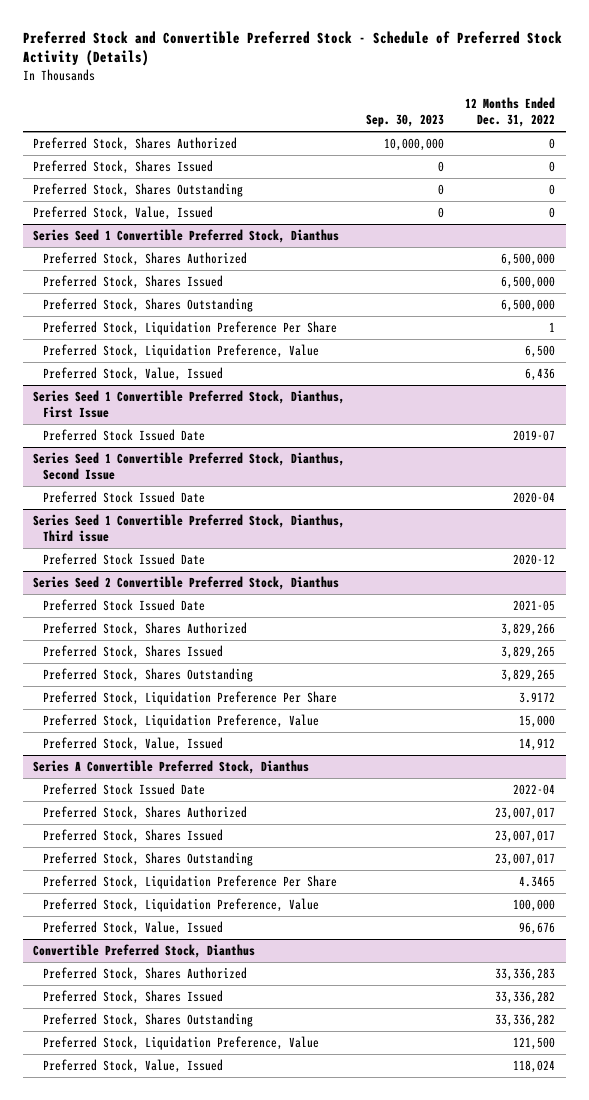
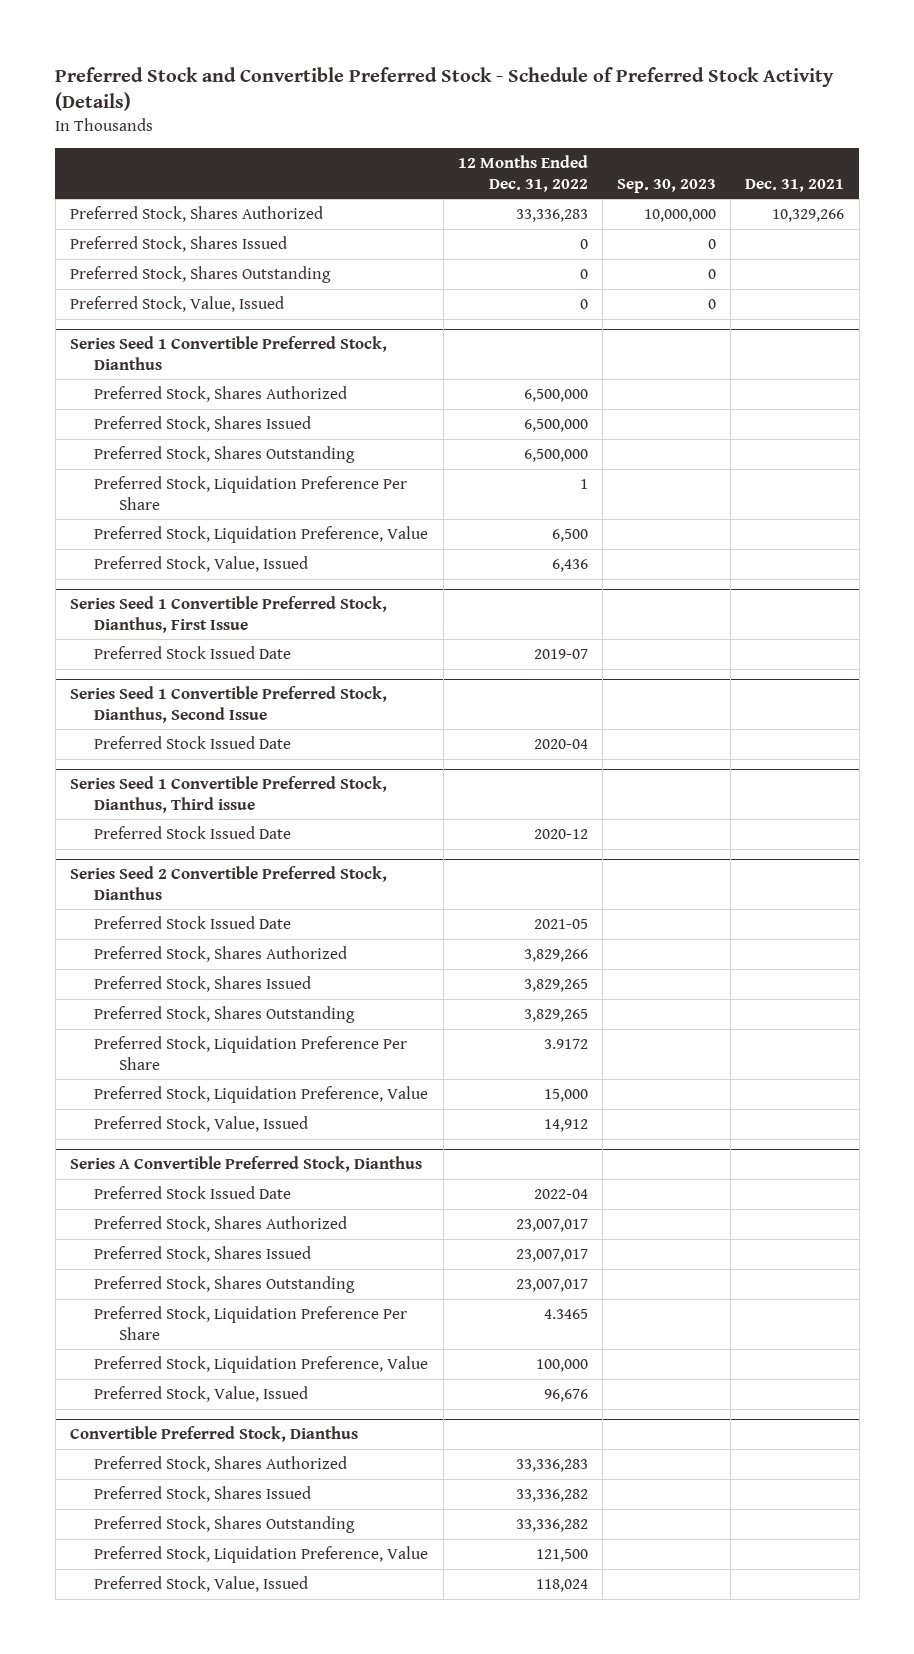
none -> [745,178,845,192] Dec. 31, 2021
[549,137,556,149] 0 -> [515,209,588,223] 33,336,283

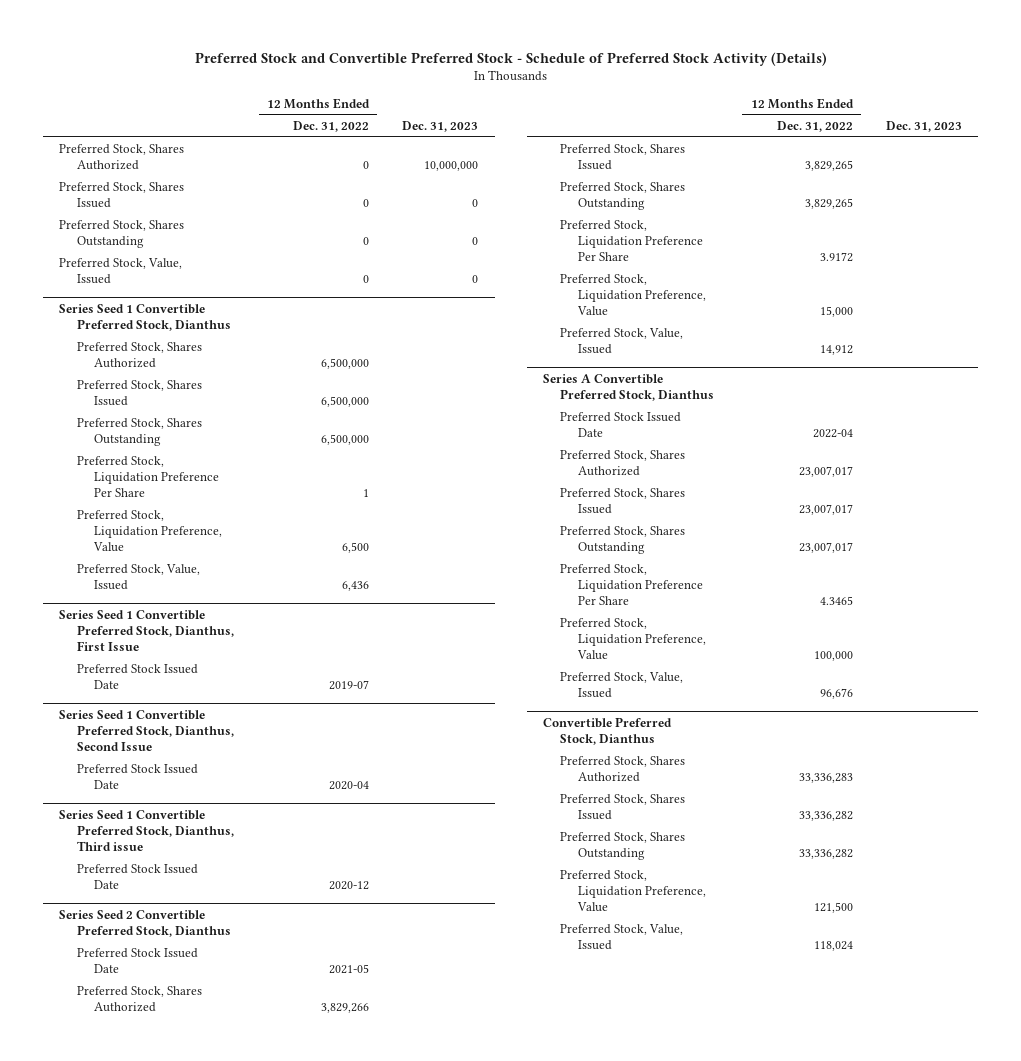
[617,178,717,193] Sep. 30, 2023 -> none
[745,178,845,192] Dec. 31, 2021 -> none
none -> [402,121,479,133] Dec. 31, 2023
[515,209,588,223] 33,336,283 -> [362,161,369,170] 0

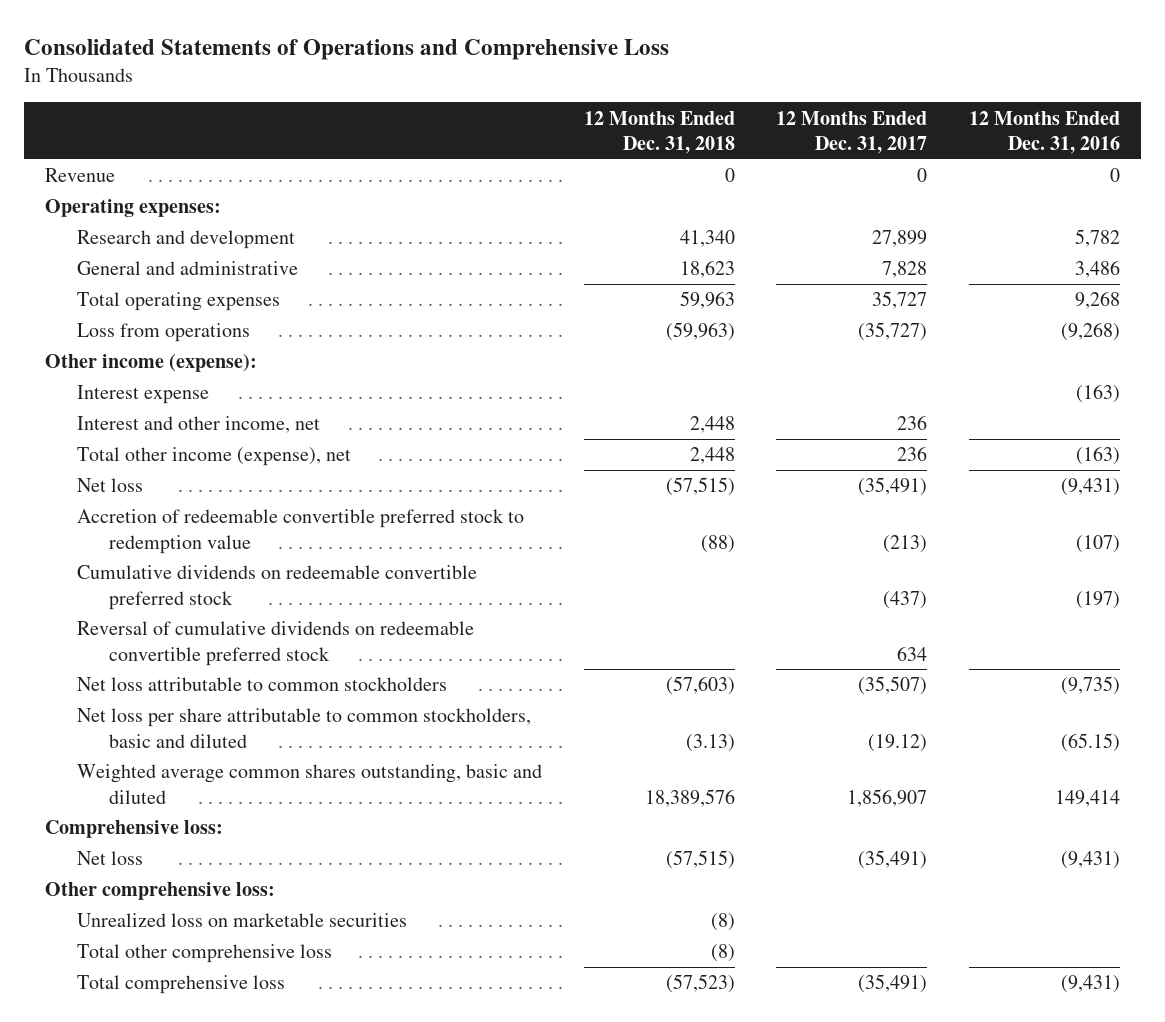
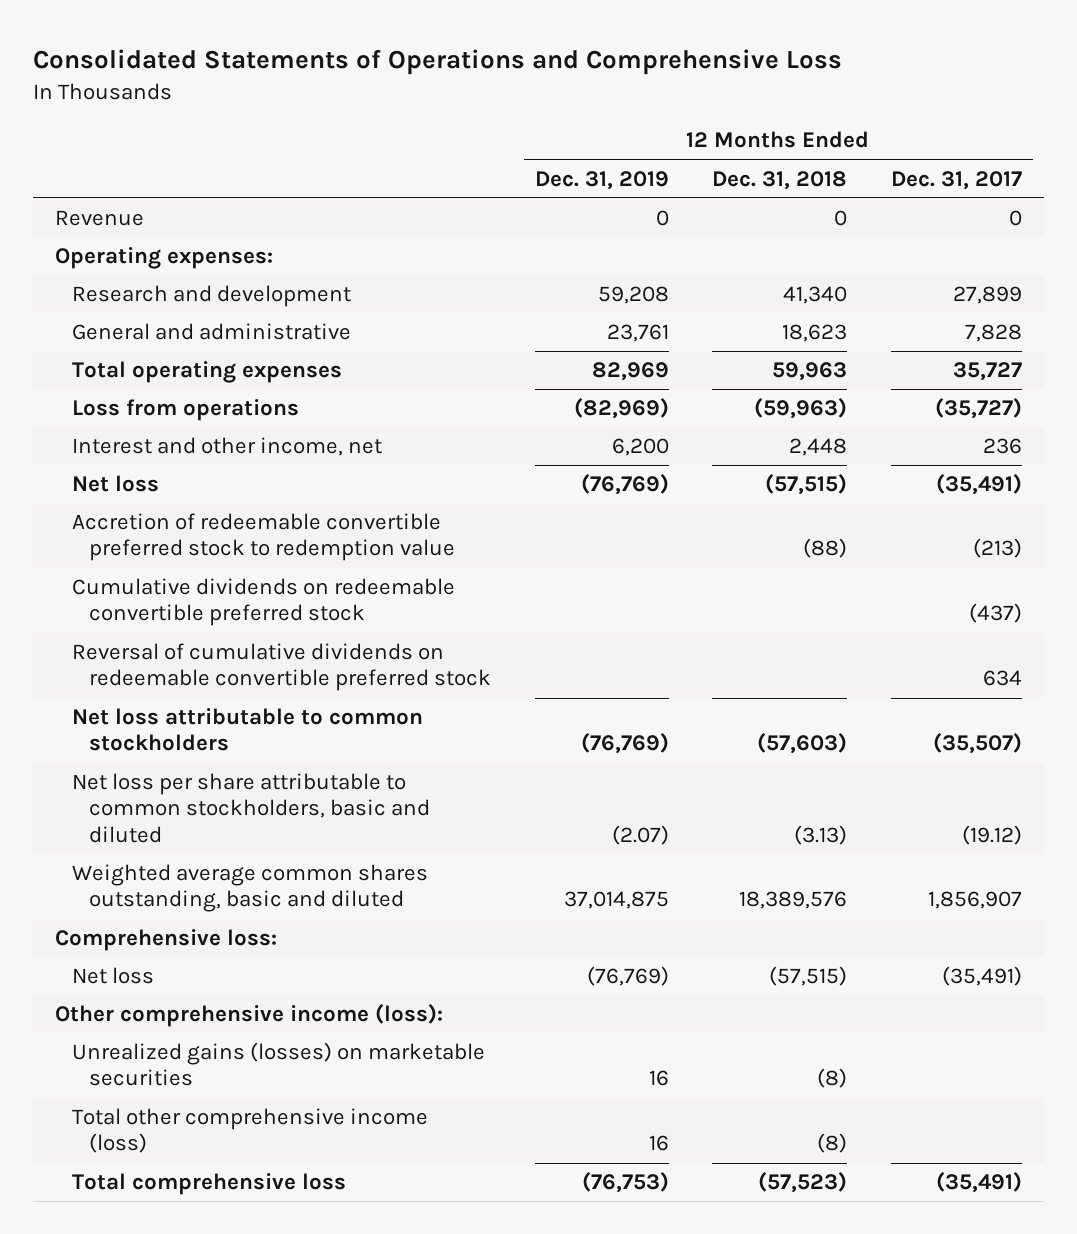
[969,110,1121,155] 12 Months Ended Dec. 31, 2016 -> none
none -> [534,170,669,190] Dec. 31, 2019
[44,354,257,373] Other income (expense): -> none
[76,385,209,405] Interest expense -> none
[76,447,351,467] Total other income (expense), net -> none
[44,882,275,901] Other comprehensive loss: -> [55,1004,444,1028] Other comprehensive income (loss):
[76,913,407,928] Unrealized loss on marketable securities -> [72,1042,486,1087] Unrealized gains (losses) on marketable securities
[76,944,332,964] Total other comprehensive loss -> [72,1108,429,1154] Total other comprehensive income (loss)

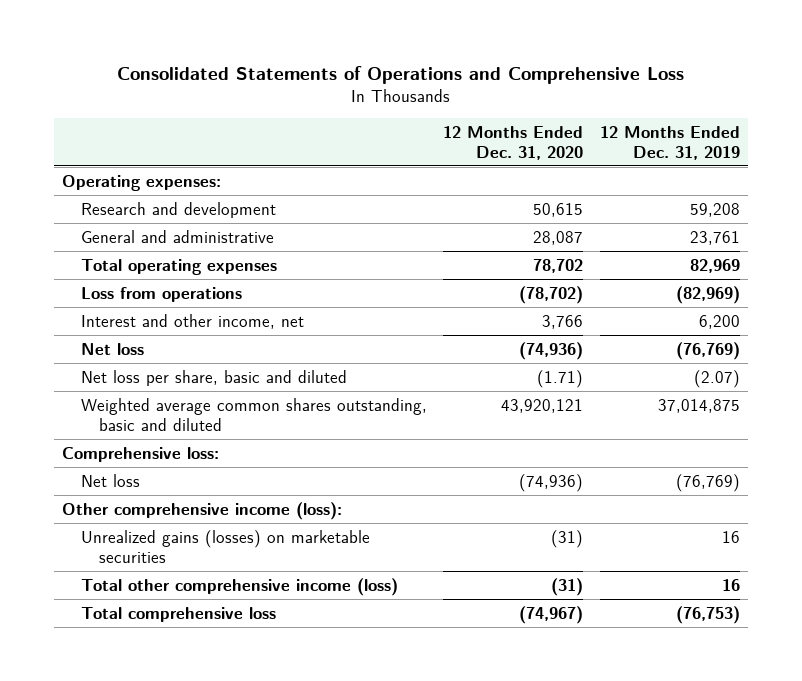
[712,170,848,190] Dec. 31, 2018 -> none
[890,170,1022,190] Dec. 31, 2017 -> none
none -> [443,125,584,160] 12 Months Ended Dec. 31, 2020
[55,210,145,227] Revenue -> none
[72,513,456,562] Accretion of redeemable convertible preferred stock to redemption value -> none
[72,578,456,627] Cumulative dividends on redeemable convertible preferred stock -> none
[72,643,492,692] Reversal of cumulative dividends on redeemable convertible preferred stock -> none
[72,708,424,752] Net loss attributable to common stockholders -> none
[72,773,431,843] Net loss per share attributable to common stockholders, basic and diluted -> [80,369,347,386] Net loss per share, basic and diluted

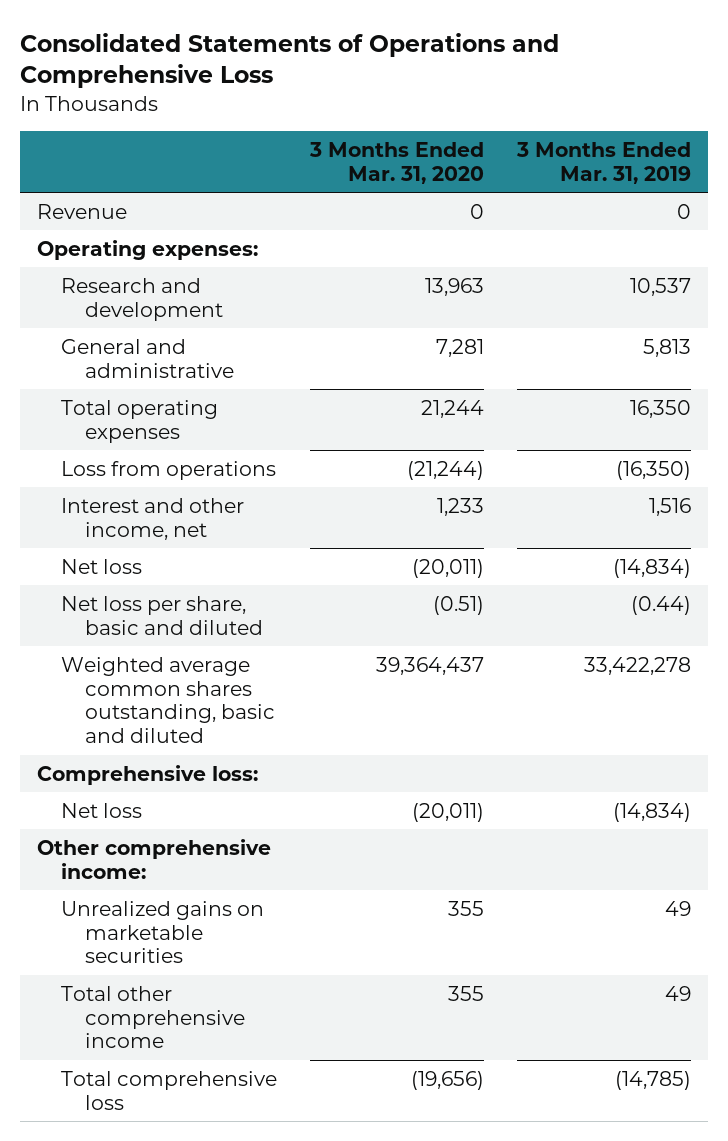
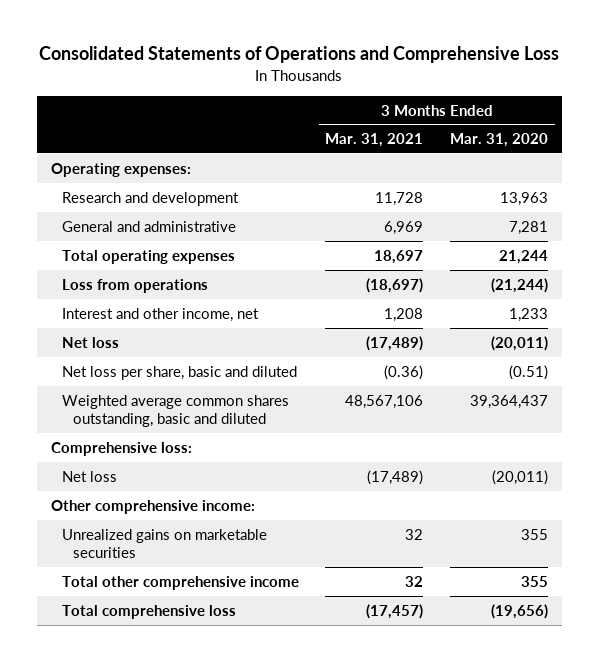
[516,141,692,184] 3 Months Ended Mar. 31, 2019 -> none
none -> [325,133,424,148] Mar. 31, 2021
[36,203,127,219] Revenue -> none

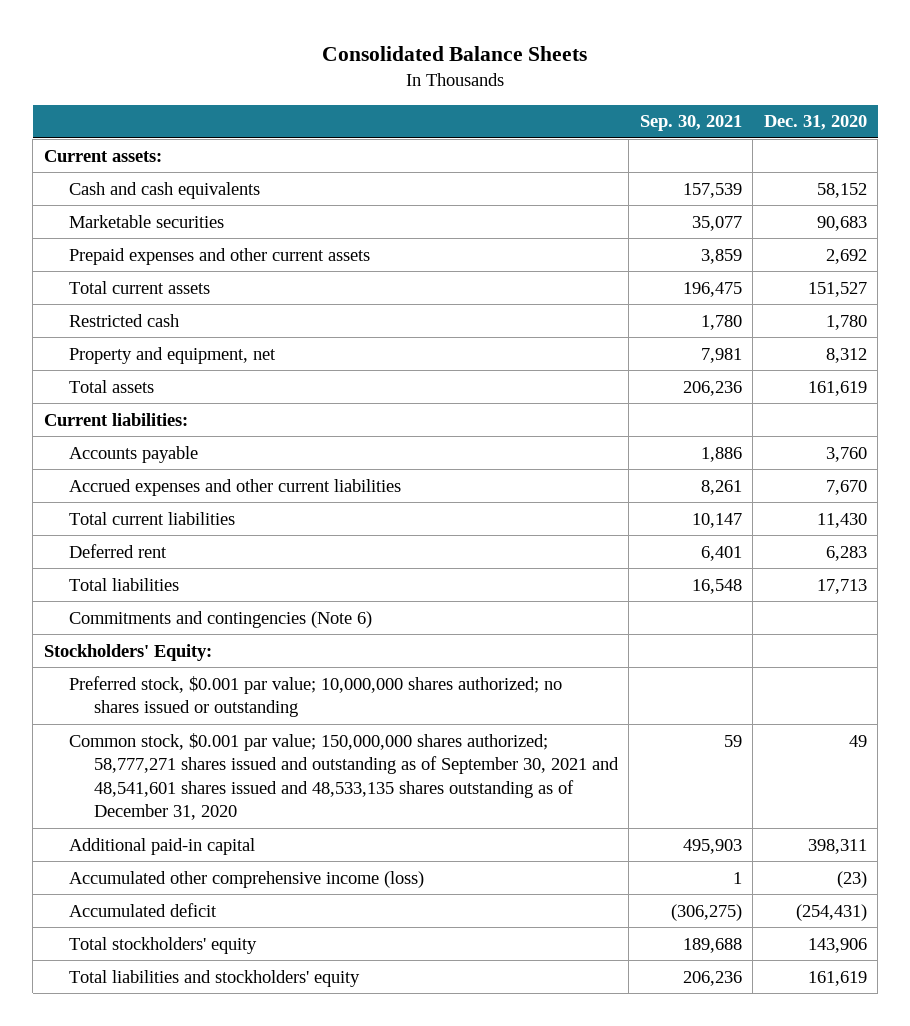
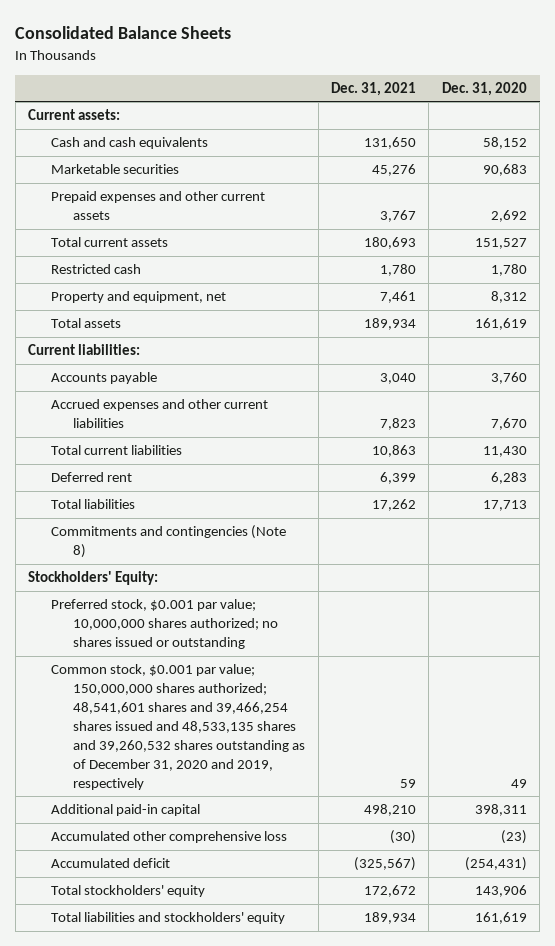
[639,115,742,132] Sep. 30, 2021 -> none
none -> [330,82,416,97] Dec. 31, 2021
[68,610,372,628] Commitments and contingencies (Note 6) -> [50,525,286,559] Commitments and contingencies (Note 8)
[68,732,619,821] Common stock, $0.001 par value; 150,000,000 shares authorized; 58,777,271 shares issued and outstanding as of September 30, 2021 and 48,541,601 shares issued and 48,533,135 shares outstanding as of December 31, 2020 -> [50,664,306,791] Common stock, $0.001 par value; 150,000,000 shares authorized; 48,541,601 shares and 39,466,254 shares issued and 48,533,135 shares and 39,260,532 shares outstanding as of December 31, 2020 and 2019, respectively
[68,870,424,888] Accumulated other comprehensive income (loss) -> [50,831,287,844] Accumulated other comprehensive loss

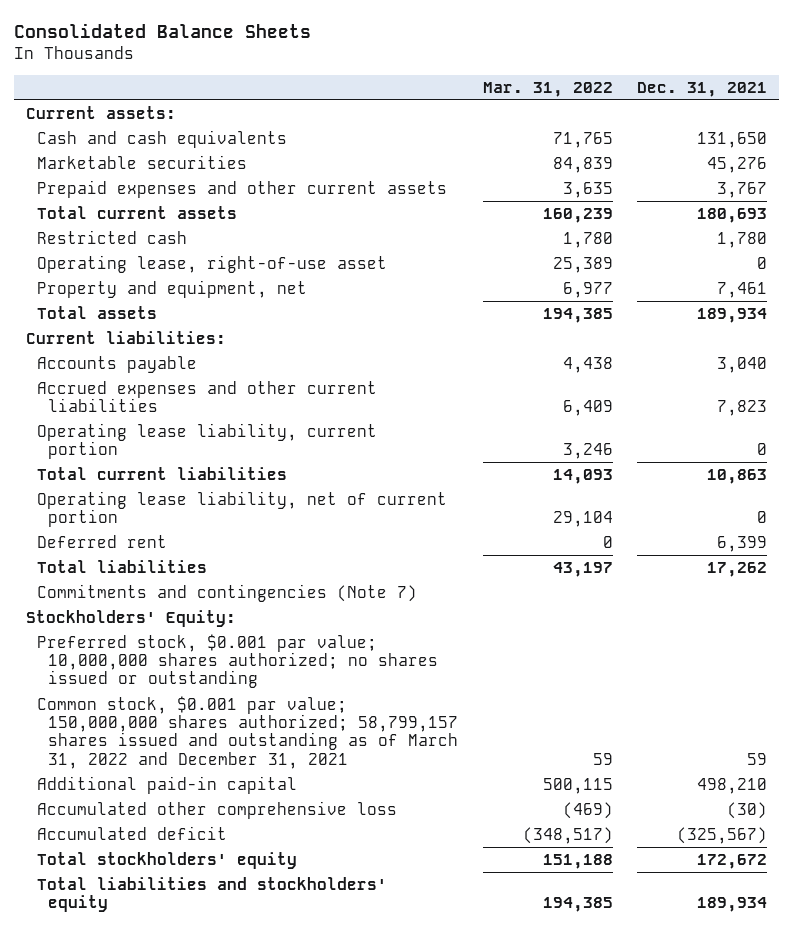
[441,82,527,97] Dec. 31, 2020 -> none
none -> [482,81,613,97] Mar. 31, 2022
none -> [36,255,387,274] Operating lease, right-of-use asset
none -> [36,423,377,460] Operating lease liability, current portion
none -> [36,491,447,528] Operating lease liability, net of current portion
[50,525,286,559] Commitments and contingencies (Note 8) -> [36,584,417,603] Commitments and contingencies (Note 7)
[50,664,306,791] Common stock, $0.001 par value; 150,000,000 shares authorized; 48,541,601 shares and 39,466,254 shares issued and 48,533,135 shares and 39,260,532 shares outstanding as of December 31, 2020 and 2019, respectively -> [36,696,458,769] Common stock, $0.001 par value; 150,000,000 shares authorized; 58,799,157 shares issued and outstanding as of March 31, 2022 and December 31, 2021

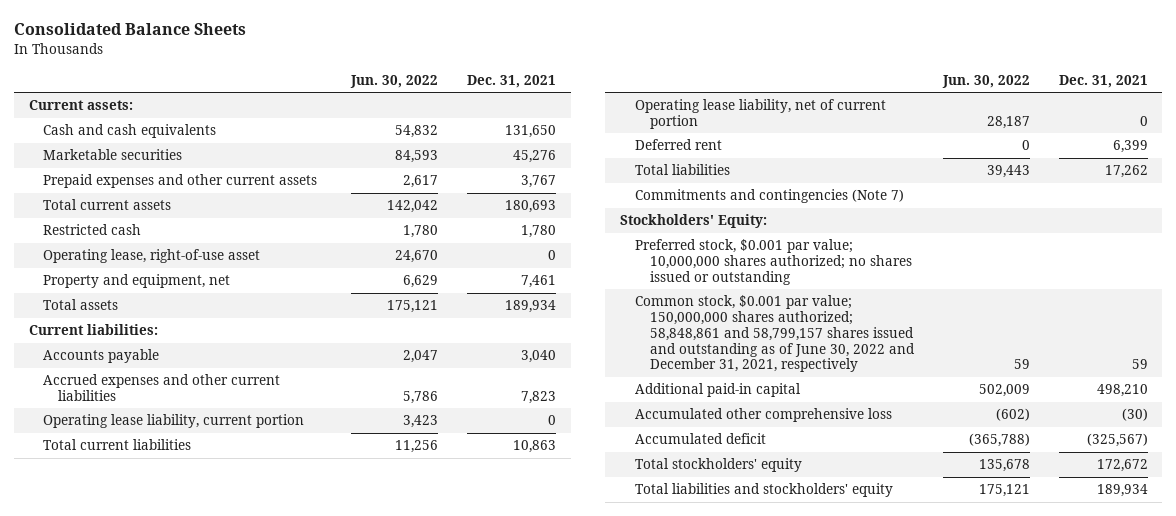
[482,81,613,97] Mar. 31, 2022 -> none
none -> [350,74,439,88] Jun. 30, 2022
[36,696,458,769] Common stock, $0.001 par value; 150,000,000 shares authorized; 58,799,157 shares issued and outstanding as of March 31, 2022 and December 31, 2021 -> [634,295,915,373] Common stock, $0.001 par value; 150,000,000 shares authorized; 58,848,861 and 58,799,157 shares issued and outstanding as of June 30, 2022 and December 31, 2021, respectively

